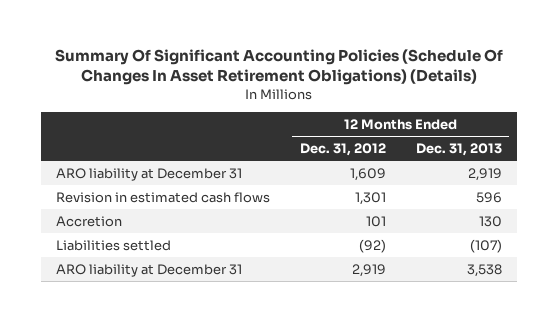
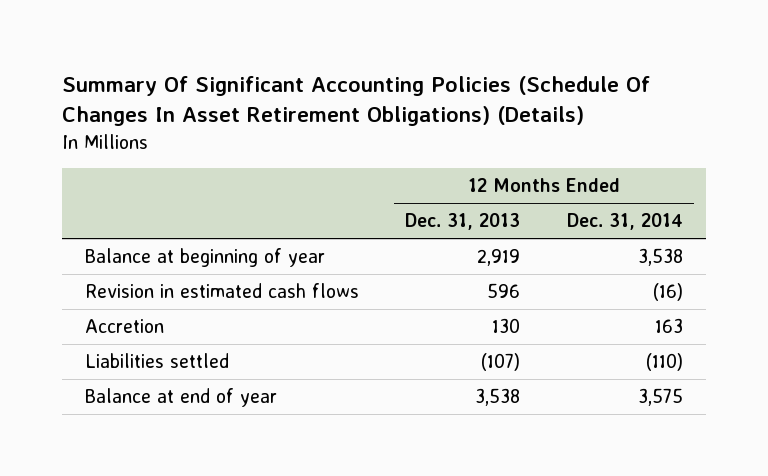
[299,142,386,156] Dec. 31, 2012 -> none
none -> [566,213,683,231] Dec. 31, 2014
[55,167,242,181] ARO liability at December 31 -> [84,248,325,268] Balance at beginning of year
[55,263,242,277] ARO liability at December 31 -> [84,388,277,408] Balance at end of year

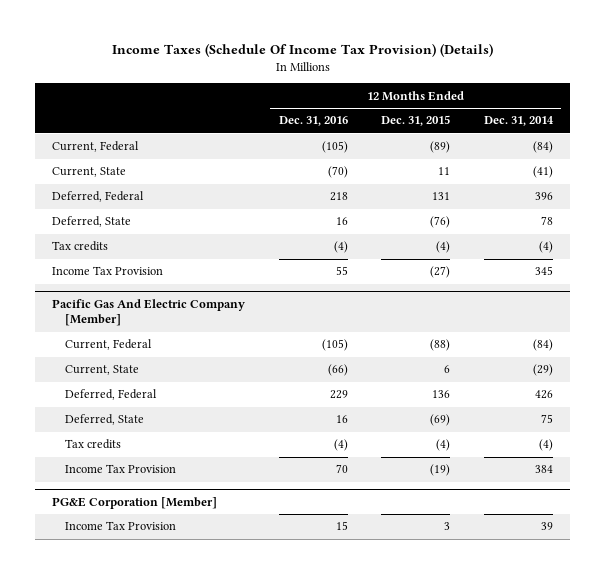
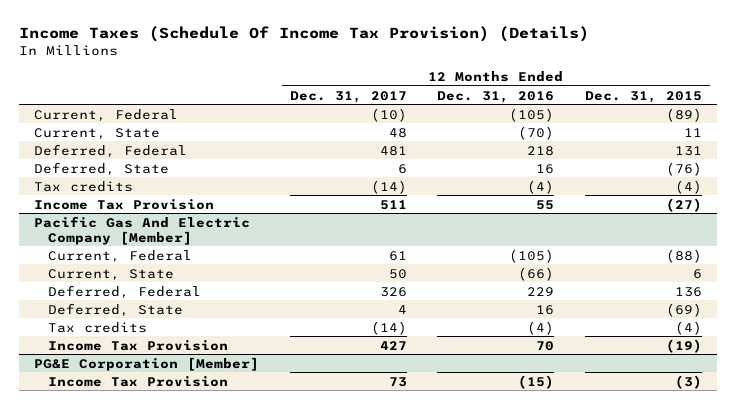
[484,116,555,127] Dec. 31, 2014 -> none
none -> [289,90,407,103] Dec. 31, 2017
[335,521,348,531] 15 -> [518,374,555,389] (15)
[444,522,451,531] 3 -> [674,374,702,389] (3)

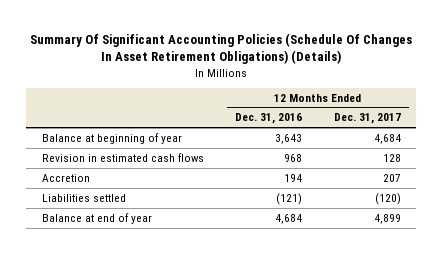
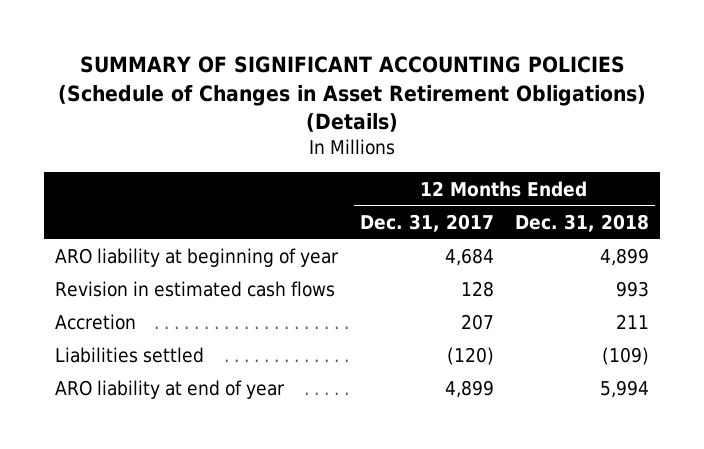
[30,32,413,65] Summary Of Significant Accounting Policies (Schedule Of Changes In Asset Retirement Obligations) (Details) -> [58,56,647,133] SUMMARY OF SIGNIFICANT ACCOUNTING POLICIES (Schedule of Changes in Asset Retirement Obligations) (Details)
[235,113,303,125] Dec. 31, 2016 -> none
none -> [515,213,650,232] Dec. 31, 2018
[41,132,182,144] Balance at beginning of year -> [54,248,339,268] ARO liability at beginning of year
[41,212,152,224] Balance at end of year -> [54,380,285,400] ARO liability at end of year

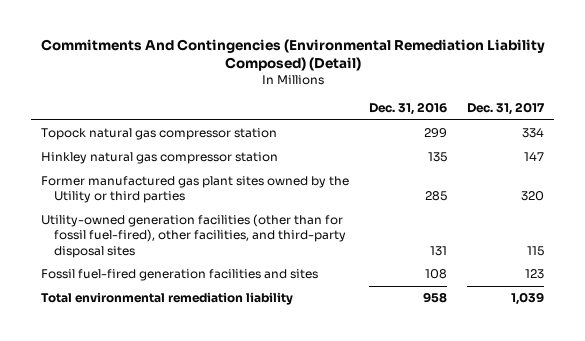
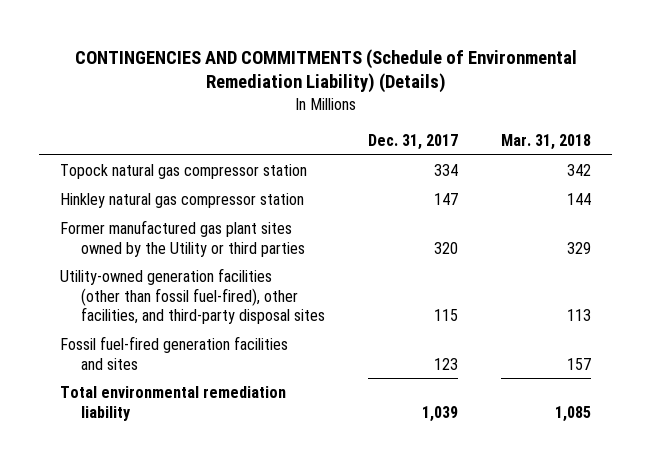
[40,38,545,71] Commitments And Contingencies (Environmental Remediation Liability Composed) (Detail) -> [74,48,577,94] CONTINGENCIES AND COMMITMENTS (Schedule of Environmental Remediation Liability) (Details)
[369,101,448,115] Dec. 31, 2016 -> none
none -> [500,133,591,150] Mar. 31, 2018
[41,214,346,258] Utility-owned generation facilities (other than for fossil fuel-fired), other facilities, and third-party disposal sites -> [60,268,326,324] Utility-owned generation facilities (other than fossil fuel-fired), other facilities, and third-party disposal sites

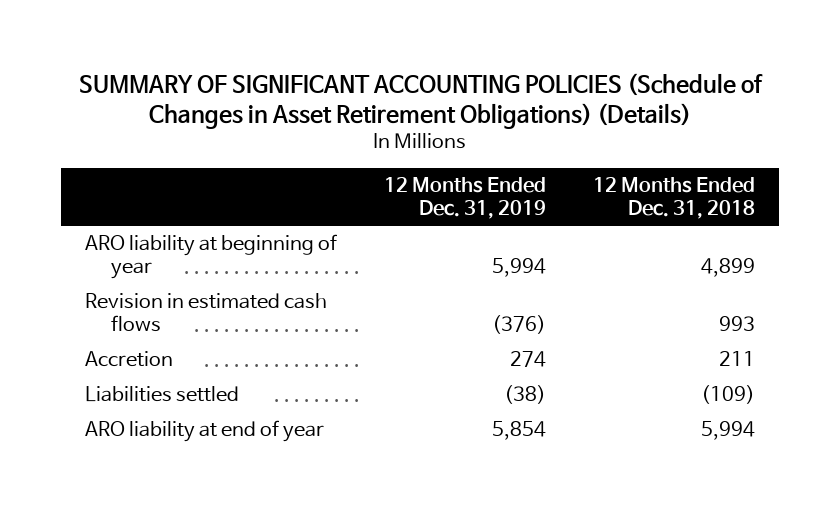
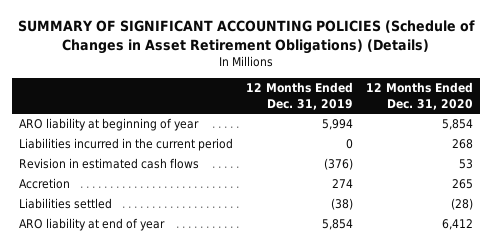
[593,177,756,220] 12 Months Ended Dec. 31, 2018 -> none
none -> [366,82,474,111] 12 Months Ended Dec. 31, 2020
none -> [18,138,233,152] Liabilities incurred in the current period

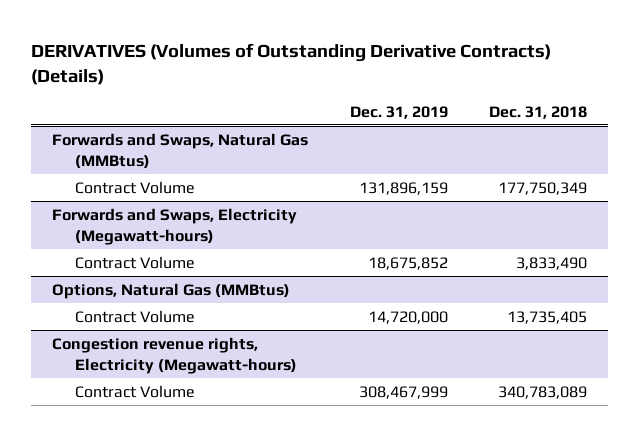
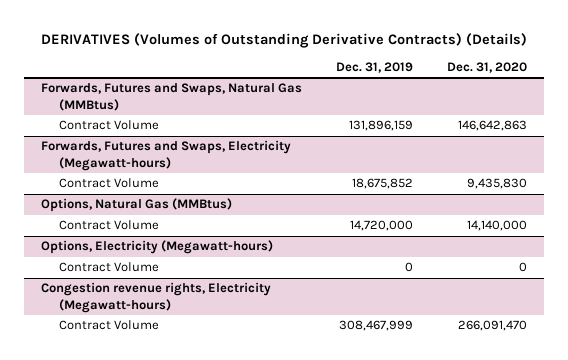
[489,105,588,119] Dec. 31, 2018 -> none
none -> [446,61,527,73] Dec. 31, 2020
[52,132,309,169] Forwards and Swaps, Natural Gas (MMBtus) -> [40,83,302,111] Forwards, Futures and Swaps, Natural Gas (MMBtus)
[52,207,298,245] Forwards and Swaps, Electricity (Megawatt-hours) -> [40,140,291,171] Forwards, Futures and Swaps, Electricity (Megawatt-hours)
none -> [40,240,273,255] Options, Electricity (Megawatt-hours)
none -> [58,262,159,273] Contract Volume

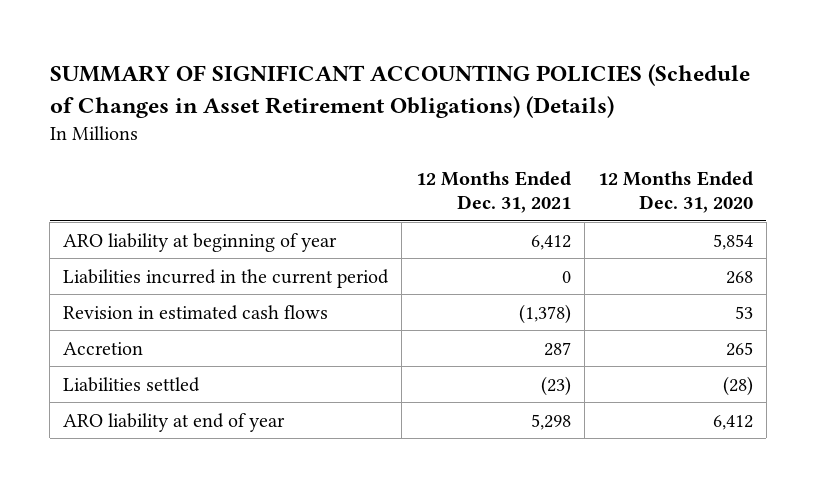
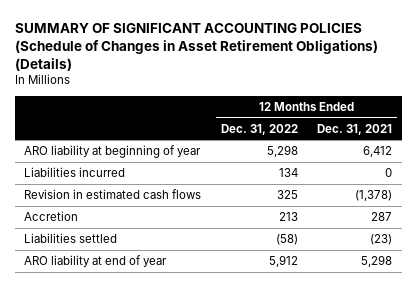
[597,170,753,214] 12 Months Ended Dec. 31, 2020 -> none
none -> [220,123,298,135] Dec. 31, 2022
[63,268,390,288] Liabilities incurred in the current period -> [24,167,126,178] Liabilities incurred

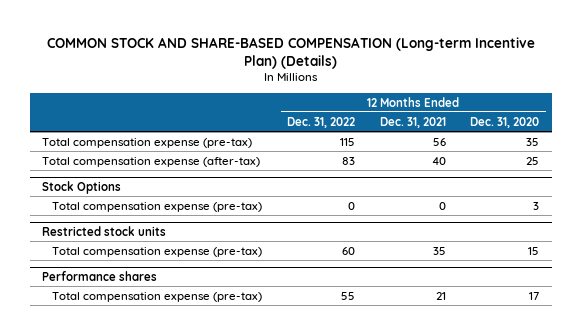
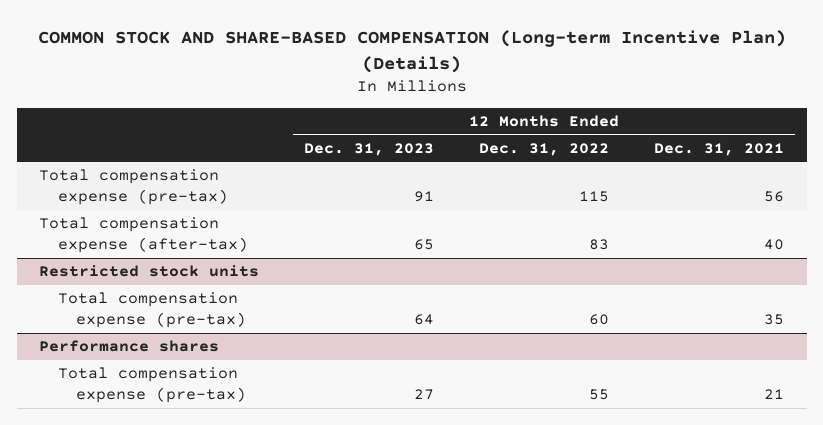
[470,116,540,128] Dec. 31, 2020 -> none
none -> [304,142,435,156] Dec. 31, 2023
[42,180,122,194] Stock Options -> none
[51,201,262,212] Total compensation expense (pre-tax) -> none

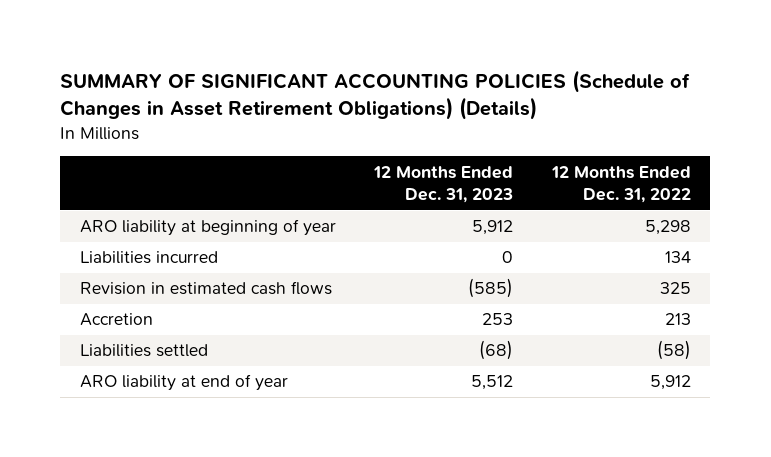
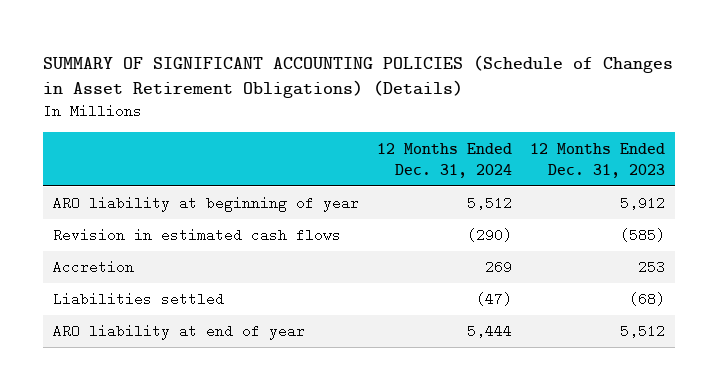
[550,165,691,204] 12 Months Ended Dec. 31, 2022 -> none
none -> [376,142,512,178] 12 Months Ended Dec. 31, 2024
[79,251,218,265] Liabilities incurred -> none

